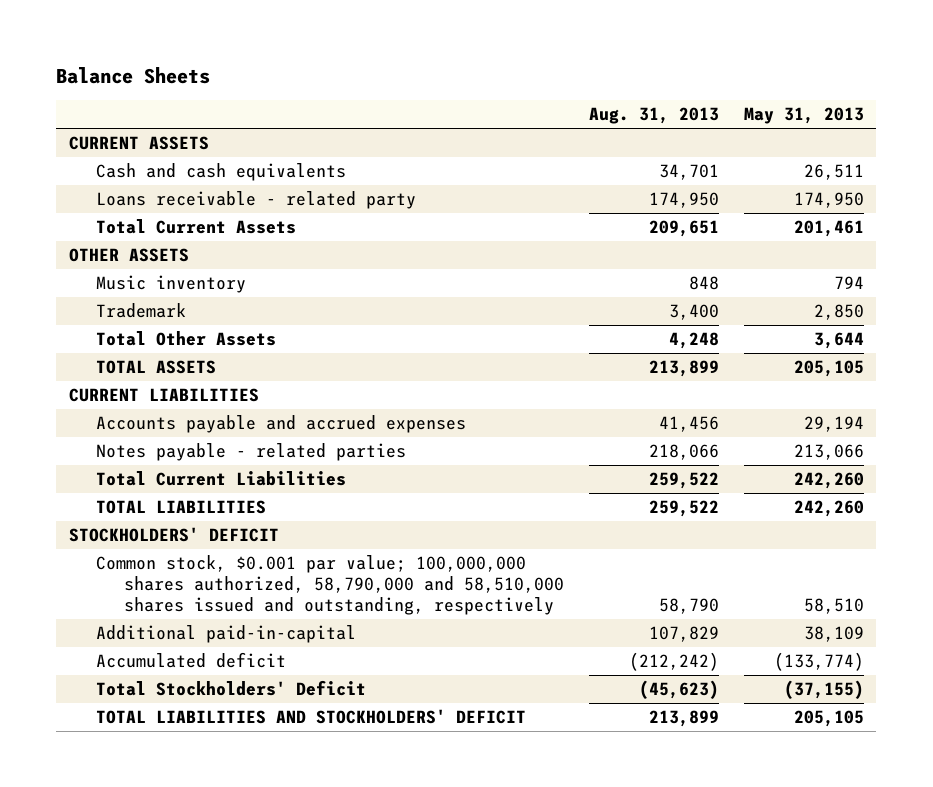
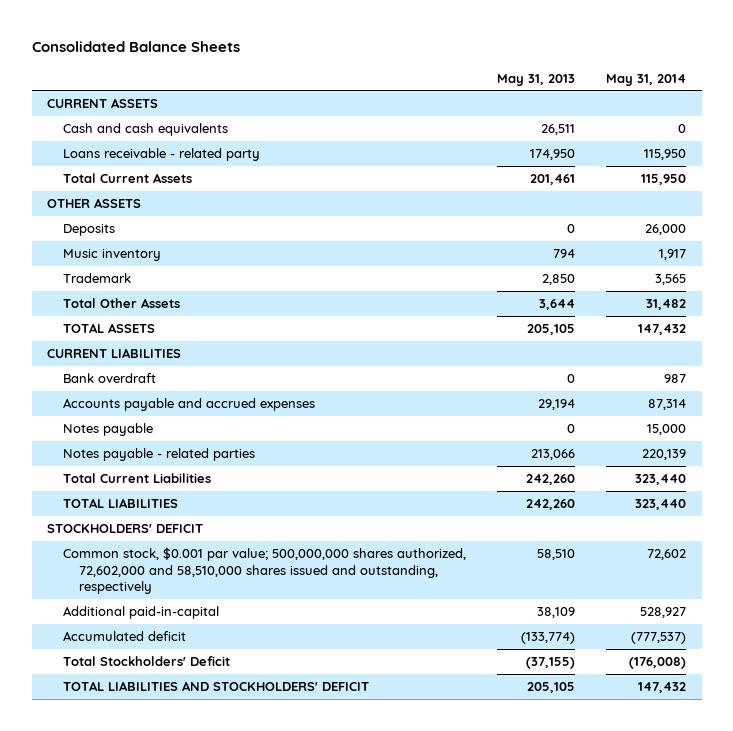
[56,67,211,85] Balance Sheets -> [31,41,240,53] Consolidated Balance Sheets
[588,107,719,125] Aug. 31, 2013 -> none
none -> [606,73,687,86] May 31, 2014
none -> [63,224,116,237] Deposits
none -> [63,373,157,384] Bank overdraft
none -> [63,423,154,437] Notes payable
[96,555,564,616] Common stock, $0.001 par value; 100,000,000 shares authorized, 58,790,000 and 58,510,000 shares issued and outstanding, respectively -> [63,547,467,595] Common stock, $0.001 par value; 500,000,000 shares authorized, 72,602,000 and 58,510,000 shares issued and outstanding, respectively

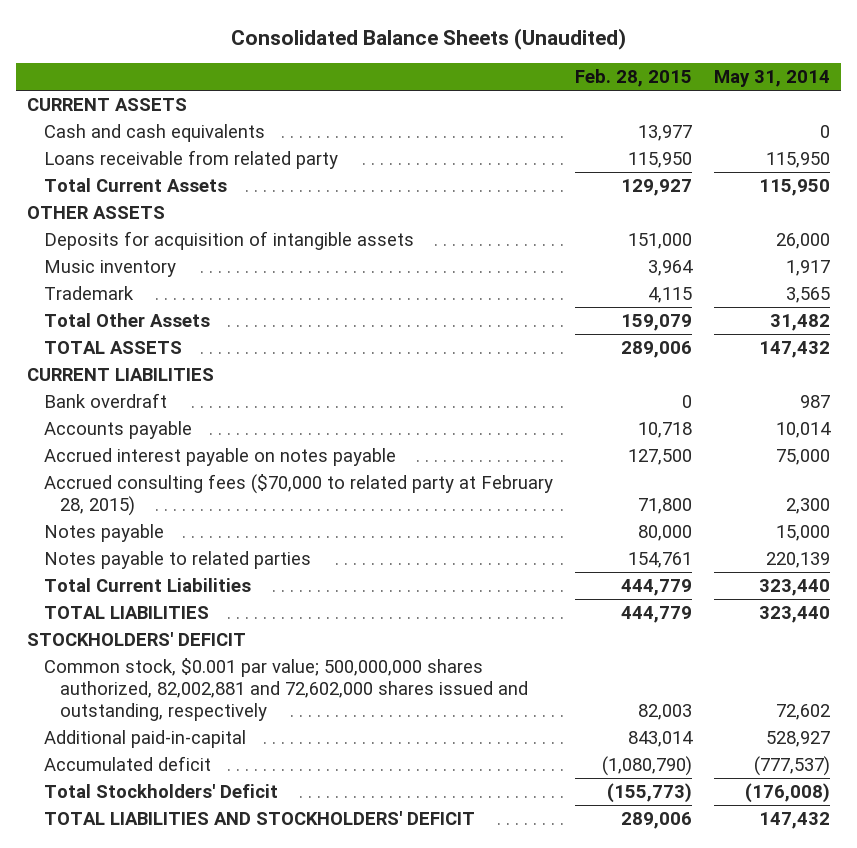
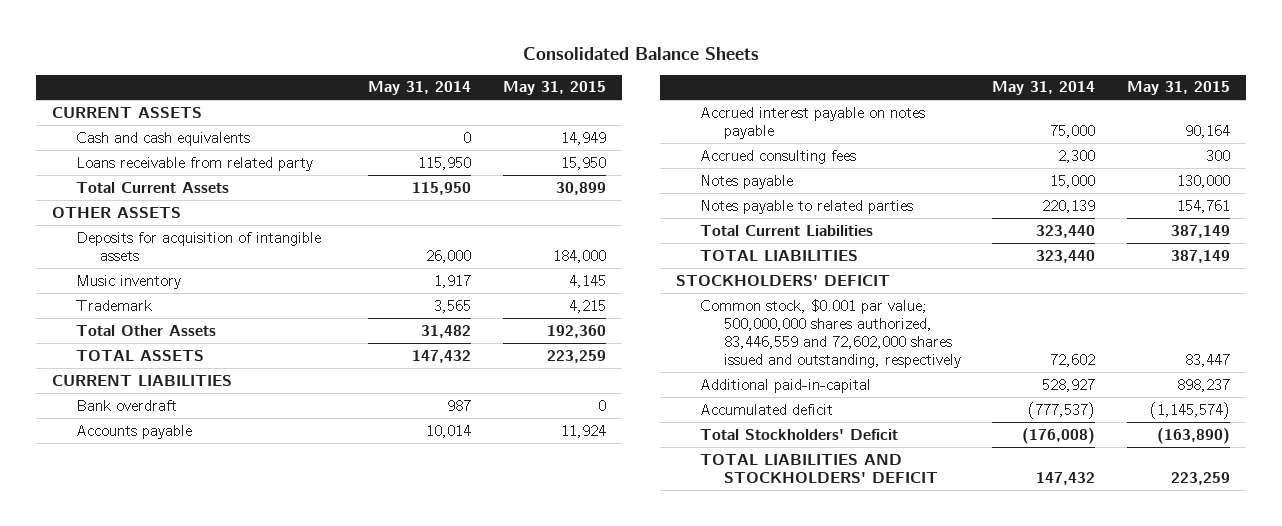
[230,27,626,50] Consolidated Balance Sheets (Unaudited) -> [522,46,759,60] Consolidated Balance Sheets
[574,69,692,88] Feb. 28, 2015 -> none
none -> [502,81,606,96] May 31, 2015
[43,474,553,517] Accrued consulting fees ($70,000 to related party at February 28, 2015) -> [699,149,856,164] Accrued consulting fees
[43,658,528,722] Common stock, $0.001 par value; 500,000,000 shares authorized, 82,002,881 and 72,602,000 shares issued and outstanding, respectively -> [699,298,961,368] Common stock, $0.001 par value; 500,000,000 shares authorized, 83,446,559 and 72,602,000 shares issued and outstanding, respectively

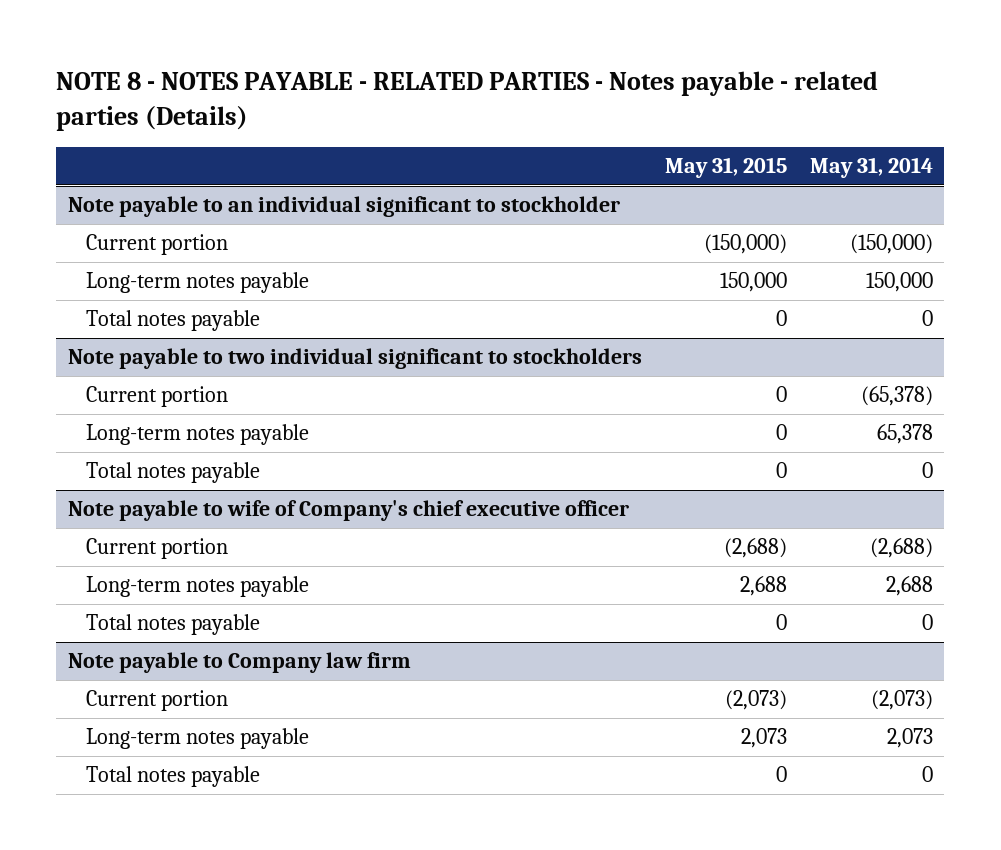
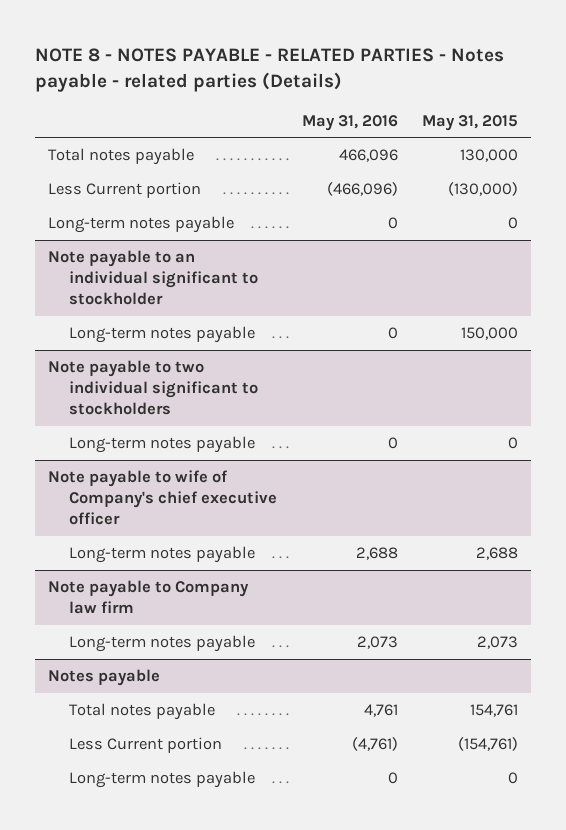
[809,157,933,179] May 31, 2014 -> none
none -> [301,114,398,131] May 31, 2016
none -> [47,148,194,166] Total notes payable
none -> [47,182,201,199] Less Current portion
none -> [47,216,234,234] Long-term notes payable
[85,234,228,256] Current portion -> none
[85,310,260,332] Total notes payable -> none
[85,386,228,408] Current portion -> none
[85,462,260,484] Total notes payable -> none
[85,538,228,560] Current portion -> none
[85,614,260,636] Total notes payable -> none
[85,690,228,712] Current portion -> none
none -> [47,669,160,687] Notes payable
[775,766,787,783] 0 -> [470,704,519,718] 154,761
none -> [69,737,223,754] Less Current portion
none -> [69,771,256,789] Long-term notes payable

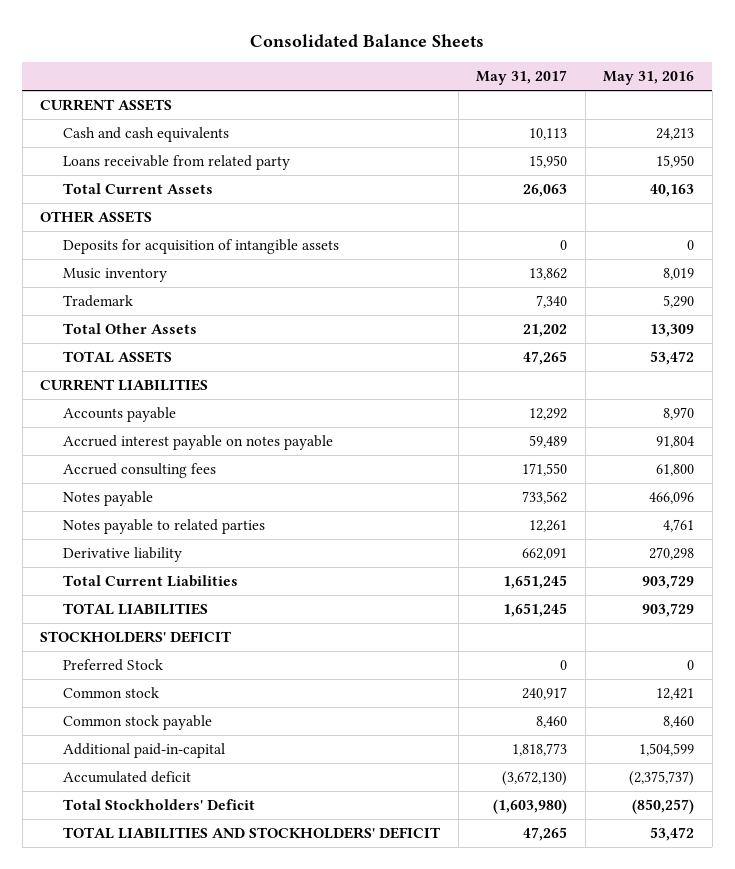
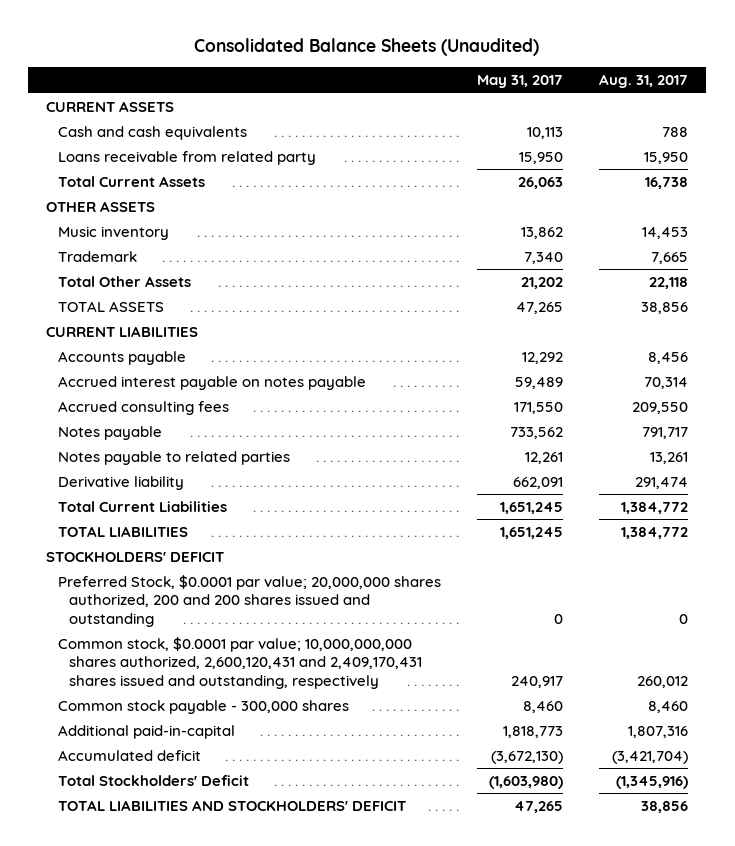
[250,33,485,47] Consolidated Balance Sheets -> [194,37,540,56] Consolidated Balance Sheets (Unaudited)
[603,71,695,86] May 31, 2016 -> none
none -> [599,74,689,89] Aug. 31, 2017
[63,239,340,255] Deposits for acquisition of intangible assets -> none
[63,659,164,672] Preferred Stock -> [57,575,441,627] Preferred Stock, $0.0001 par value; 20,000,000 shares authorized, 200 and 200 shares issued and outstanding
[63,687,160,699] Common stock -> [57,637,422,689] Common stock, $0.0001 par value; 10,000,000,000 shares authorized, 2,600,120,431 and 2,409,170,431 shares issued and outstanding, respectively
[63,715,213,731] Common stock payable -> [57,700,349,715] Common stock payable - 300,000 shares

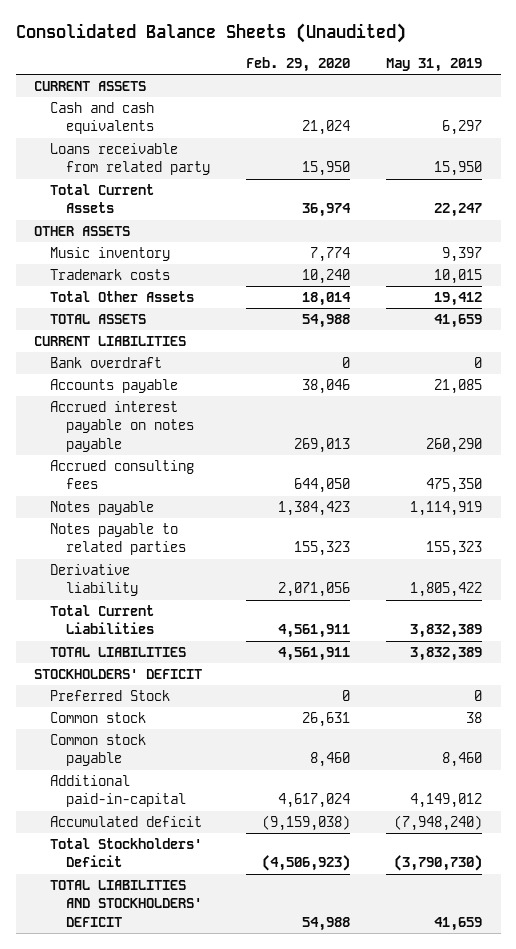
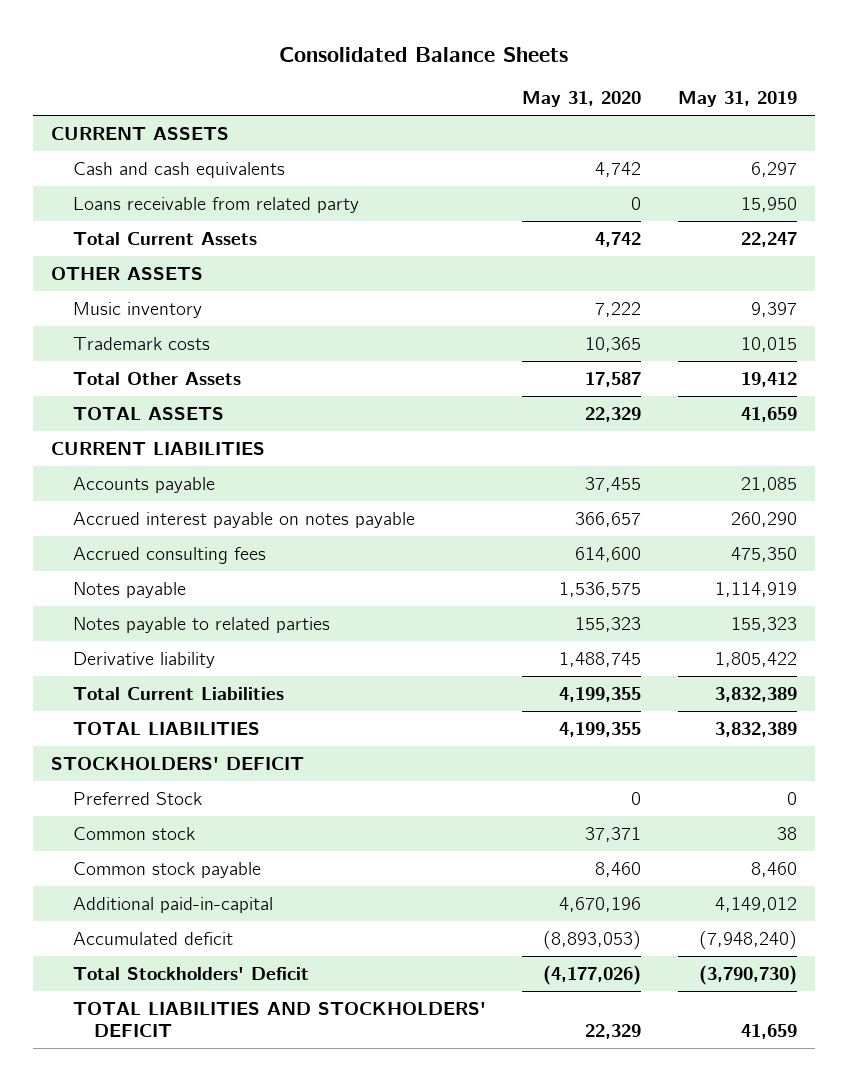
[15,22,406,43] Consolidated Balance Sheets (Unaudited) -> [278,47,568,63] Consolidated Balance Sheets
[246,56,351,72] Feb. 29, 2020 -> none
none -> [522,91,642,108] May 31, 2020
[49,357,162,369] Bank overdraft -> none

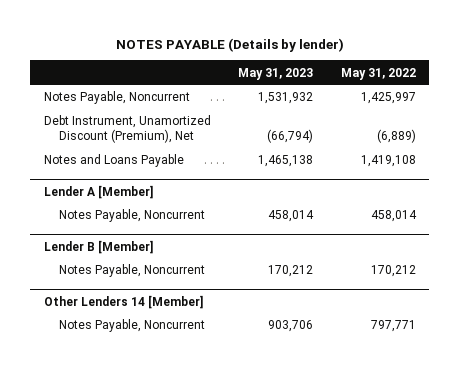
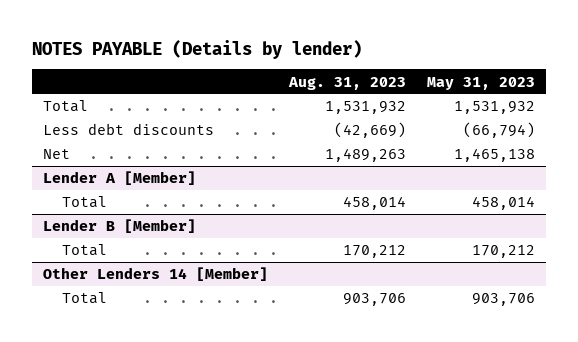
[340,67,416,80] May 31, 2022 -> none
none -> [288,76,407,90] Aug. 31, 2023
[44,91,191,105] Notes Payable, Noncurrent -> [42,100,88,113] Total
[44,115,212,144] Debt Instrument, Unamortized Discount (Premium), Net -> [42,123,214,136] Less debt discounts
[44,154,185,168] Notes and Loans Payable -> [42,149,70,160] Net
[58,209,205,223] Notes Payable, Noncurrent -> [62,196,108,209] Total
[58,264,205,278] Notes Payable, Noncurrent -> [62,244,108,257] Total
[58,319,205,333] Notes Payable, Noncurrent -> [62,292,108,305] Total

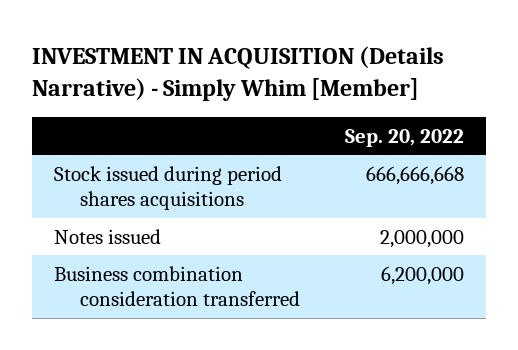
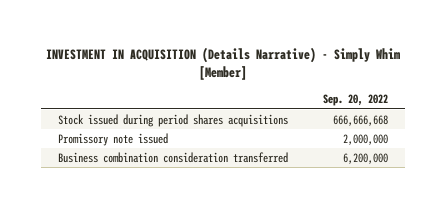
[53,228,161,244] Notes issued -> [58,132,169,146] Promissory note issued

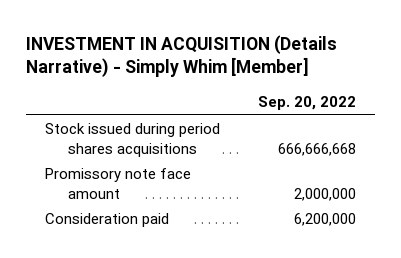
[58,132,169,146] Promissory note issued -> [45,168,192,199] Promissory note face amount
[58,151,289,163] Business combination consideration transferred -> [45,213,170,228] Consideration paid

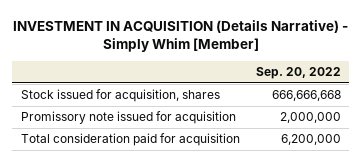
[45,123,221,157] Stock issued during period shares acquisitions -> [20,89,220,103] Stock issued for acquisition, shares
[45,168,192,199] Promissory note face amount -> [20,111,236,125] Promissory note issued for acquisition
[45,213,170,228] Consideration paid -> [20,133,240,147] Total consideration paid for acquisition

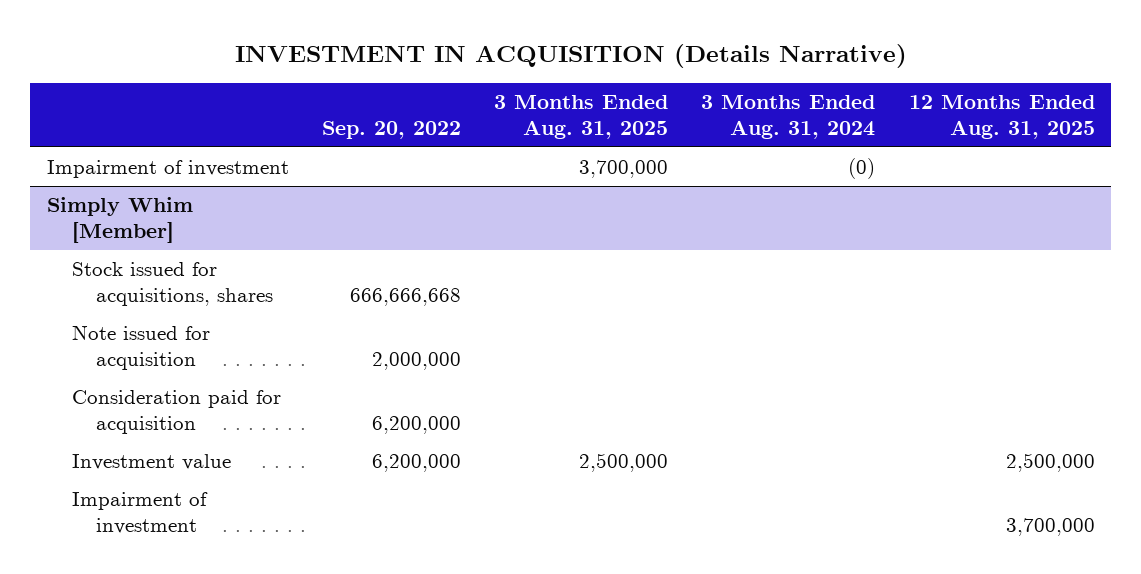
[12,19,348,52] INVESTMENT IN ACQUISITION (Details Narrative) - Simply Whim [Member] -> [234,44,907,69] INVESTMENT IN ACQUISITION (Details Narrative)
none -> [494,95,669,140] 3 Months Ended Aug. 31, 2025
none -> [701,95,876,140] 3 Months Ended Aug. 31, 2024
none -> [908,95,1095,140] 12 Months Ended Aug. 31, 2025
none -> [46,160,289,179] Impairment of investment
none -> [46,197,193,243] Simply Whim [Member]
[20,89,220,103] Stock issued for acquisition, shares -> [71,262,274,306] Stock issued for acquisitions, shares
[20,111,236,125] Promissory note issued for acquisition -> [71,325,210,370] Note issued for acquisition
[20,133,240,147] Total consideration paid for acquisition -> [71,390,281,434] Consideration paid for acquisition
none -> [71,454,231,471] Investment value
none -> [71,492,208,534] Impairment of investment

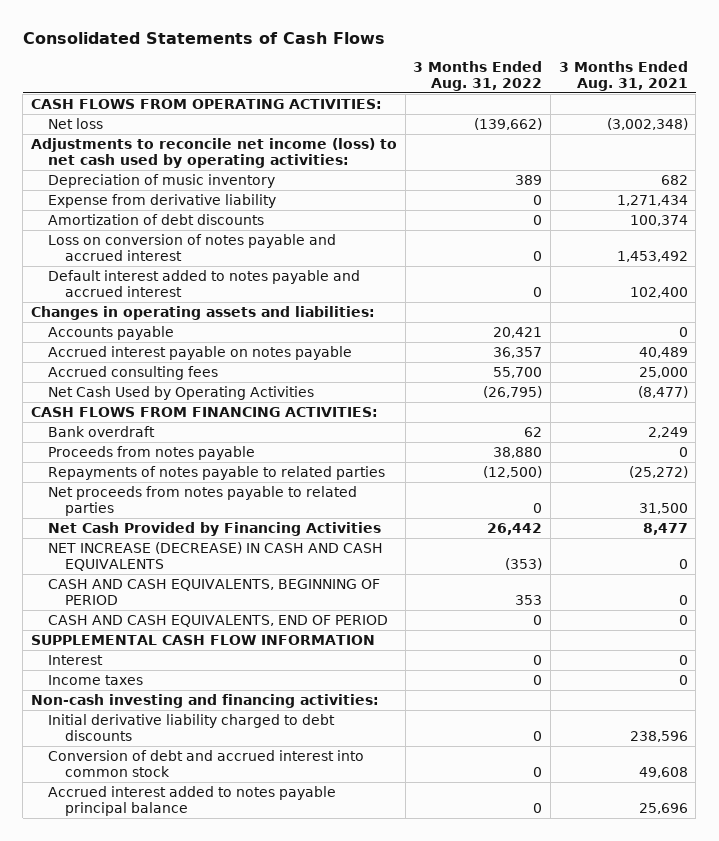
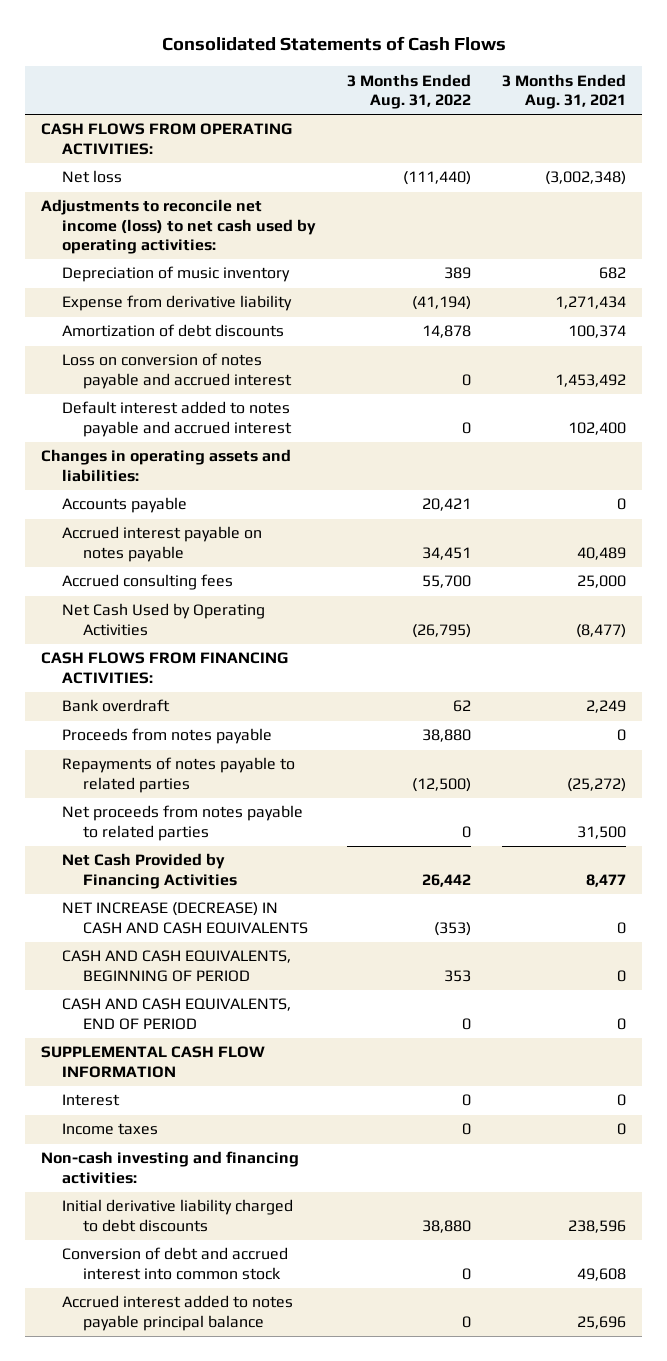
[474,117,543,130] (139,662) -> [403,171,472,186] (111,440)
[533,194,543,205] 0 -> [412,296,472,311] (41,194)
[533,214,543,225] 0 -> [422,325,472,339] 14,878
[493,346,543,358] 36,357 -> [422,546,472,560] 34,451
[533,730,543,741] 0 -> [422,1219,472,1233] 38,880

